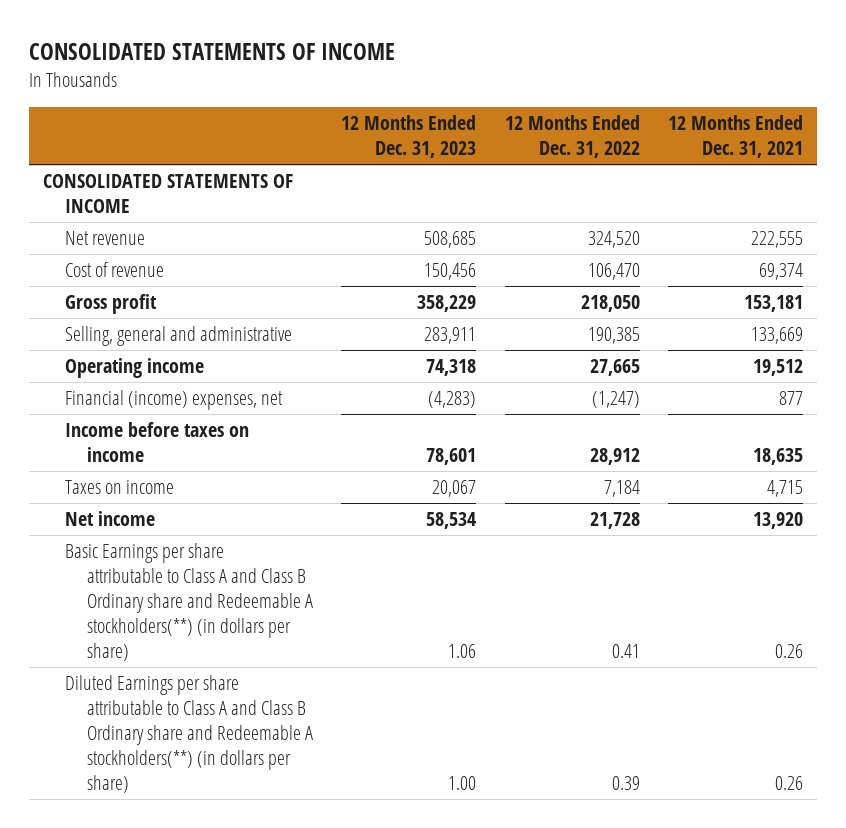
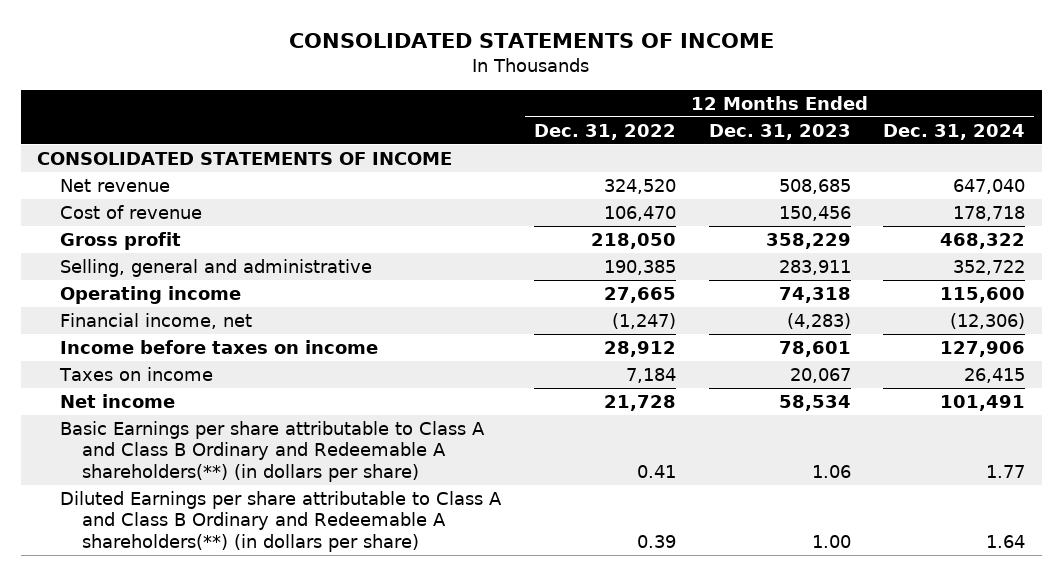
[668,115,804,159] 12 Months Ended Dec. 31, 2021 -> none
none -> [883,123,1026,140] Dec. 31, 2024
[65,390,284,411] Financial (income) expenses, net -> [59,312,252,329] Financial income, net
[65,543,313,662] Basic Earnings per share attributable to Class A and Class B Ordinary share and Redeemable A stockholders(**) (in dollars per share) -> [59,420,485,482] Basic Earnings per share attributable to Class A and Class B Ordinary and Redeemable A shareholders(**) (in dollars per share)
[65,675,313,794] Diluted Earnings per share attributable to Class A and Class B Ordinary share and Redeemable A stockholders(**) (in dollars per share) -> [59,490,502,552] Diluted Earnings per share attributable to Class A and Class B Ordinary and Redeemable A shareholders(**) (in dollars per share)

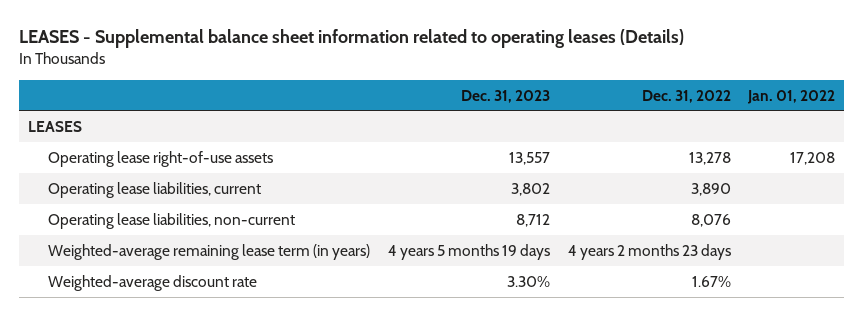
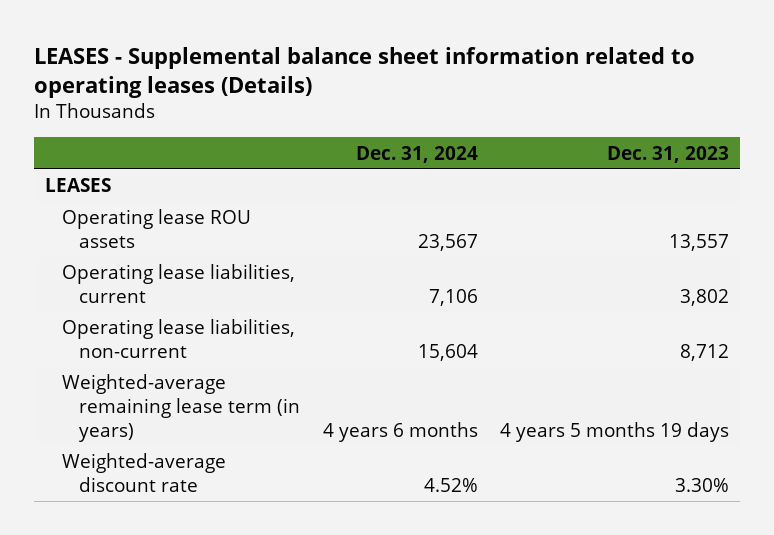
[641,89,731,103] Dec. 31, 2022 -> none
[747,89,836,104] Jan. 01, 2022 -> none
none -> [355,145,478,163] Dec. 31, 2024
[47,150,273,167] Operating lease right-of-use assets -> [62,209,252,249] Operating lease ROU assets

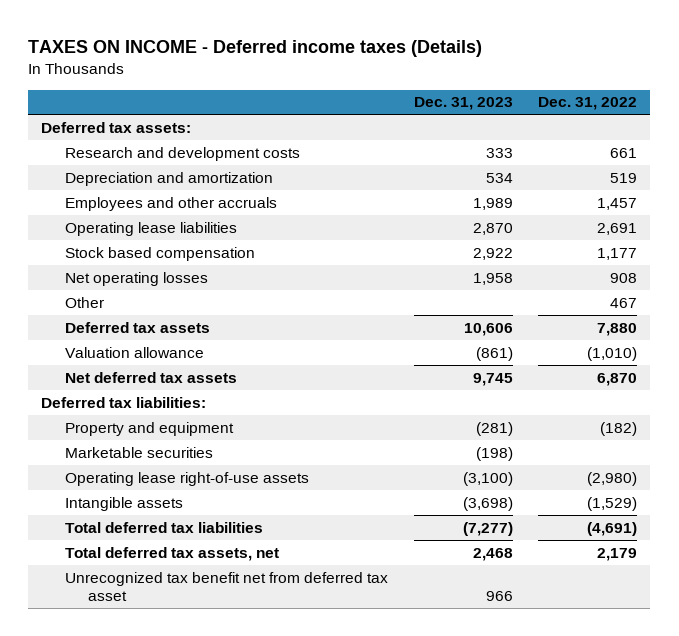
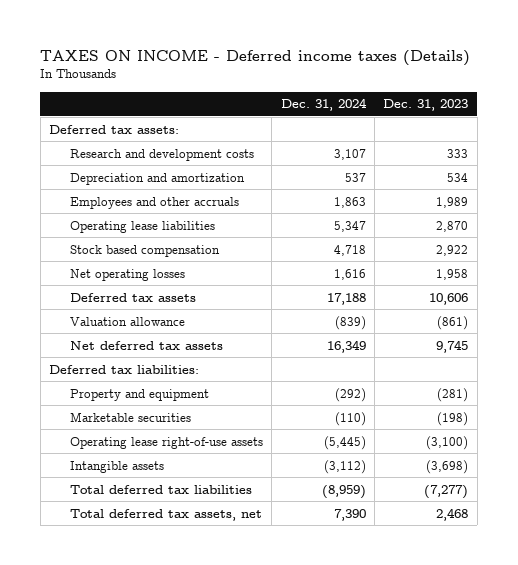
[538,97,638,111] Dec. 31, 2022 -> none
none -> [280,98,367,112] Dec. 31, 2024
[64,296,104,308] Other -> none
[64,571,388,602] Unrecognized tax benefit net from deferred tax asset -> none

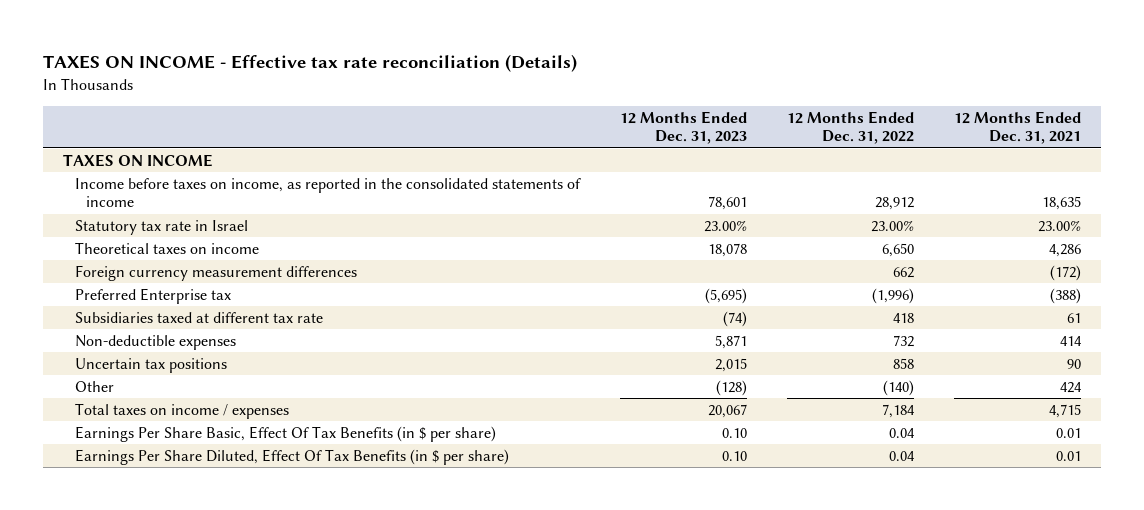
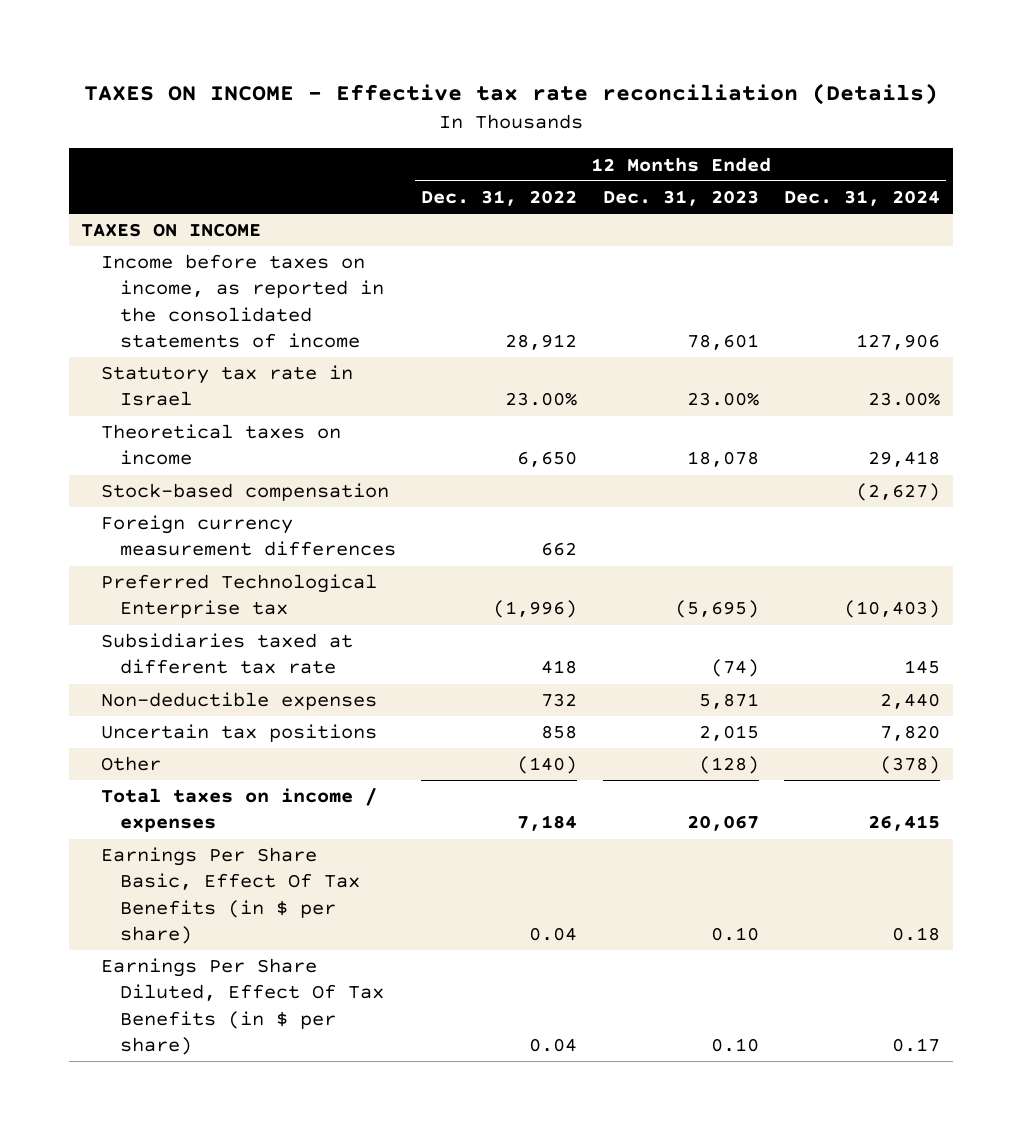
[953,110,1081,145] 12 Months Ended Dec. 31, 2021 -> none
none -> [784,189,941,206] Dec. 31, 2024
none -> [100,483,389,502] Stock-based compensation
[74,287,231,304] Preferred Enterprise tax -> [100,574,377,619] Preferred Technological Enterprise tax

